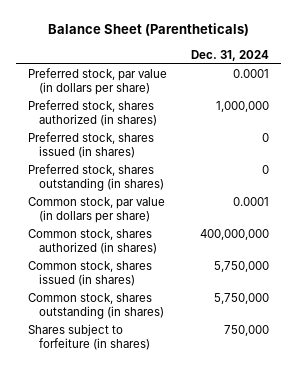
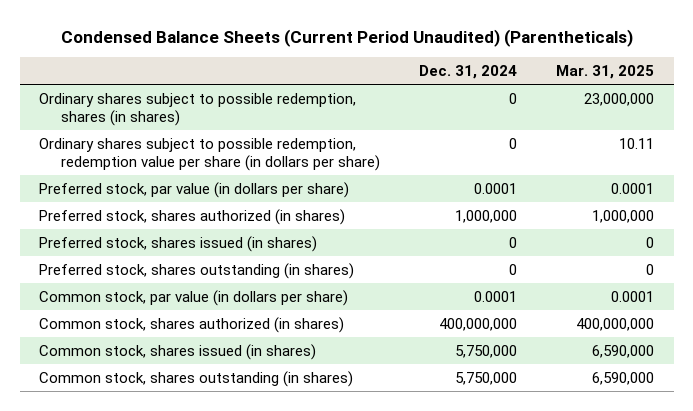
[47,23,249,37] Balance Sheet (Parentheticals) -> [60,28,633,47] Condensed Balance Sheets (Current Period Unaudited) (Parentheticals)
none -> [556,65,655,80] Mar. 31, 2025
none -> [39,92,357,127] Ordinary shares subject to possible redemption, shares (in shares)
none -> [39,137,380,172] Ordinary shares subject to possible redemption, redemption value per share (in dollars per share)
[28,324,151,351] Shares subject to forfeiture (in shares) -> none

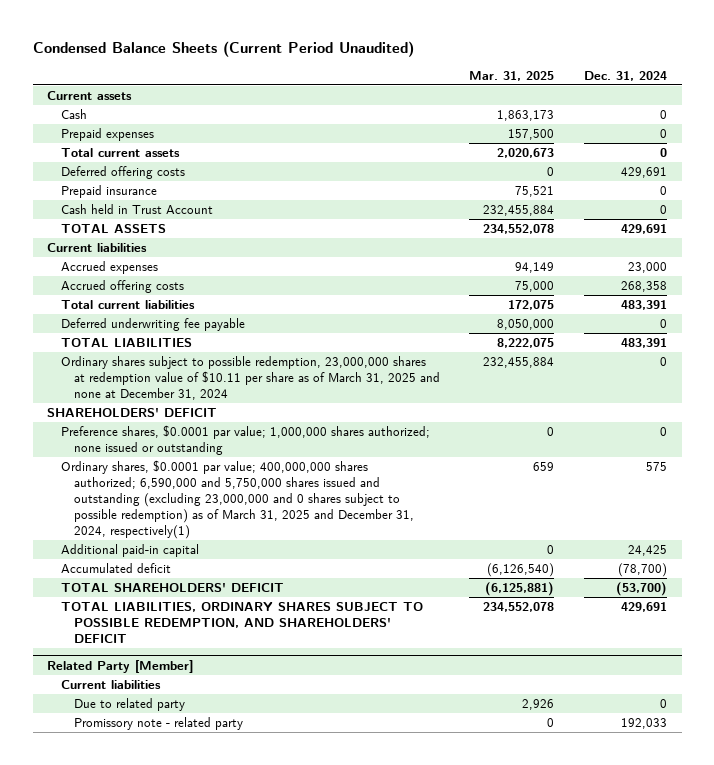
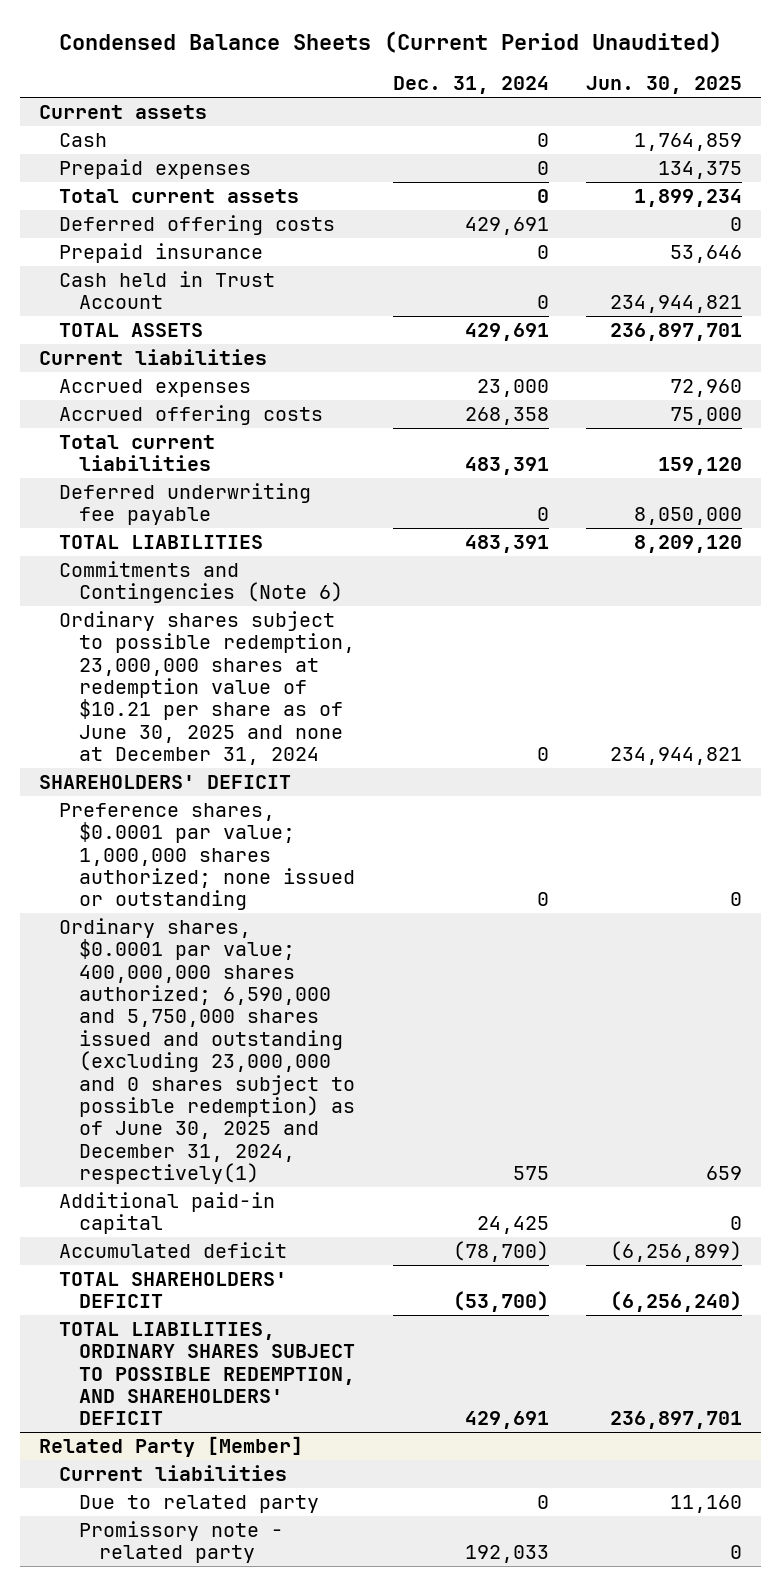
[469,70,555,81] Mar. 31, 2025 -> none
none -> [586,76,743,95] Jun. 30, 2025
none -> [59,560,344,604] Commitments and Contingencies (Note 6)
[60,356,440,401] Ordinary shares subject to possible redemption, 23,000,000 shares at redemption value of $10.11 per share as of March 31, 2025 and none at December 31, 2024 -> [59,610,356,766] Ordinary shares subject to possible redemption, 23,000,000 shares at redemption value of $10.21 per share as of June 30, 2025 and none at December 31, 2024
[60,460,414,539] Ordinary shares, $0.0001 par value; 400,000,000 shares authorized; 6,590,000 and 5,750,000 shares issued and outstanding (excluding 23,000,000 and 0 shares subject to possible redemption) as of March 31, 2025 and December 31, 2024, respectively(1) -> [59,917,356,1185] Ordinary shares, $0.0001 par value; 400,000,000 shares authorized; 6,590,000 and 5,750,000 shares issued and outstanding (excluding 23,000,000 and 0 shares subject to possible redemption) as of June 30, 2025 and December 31, 2024, respectively(1)

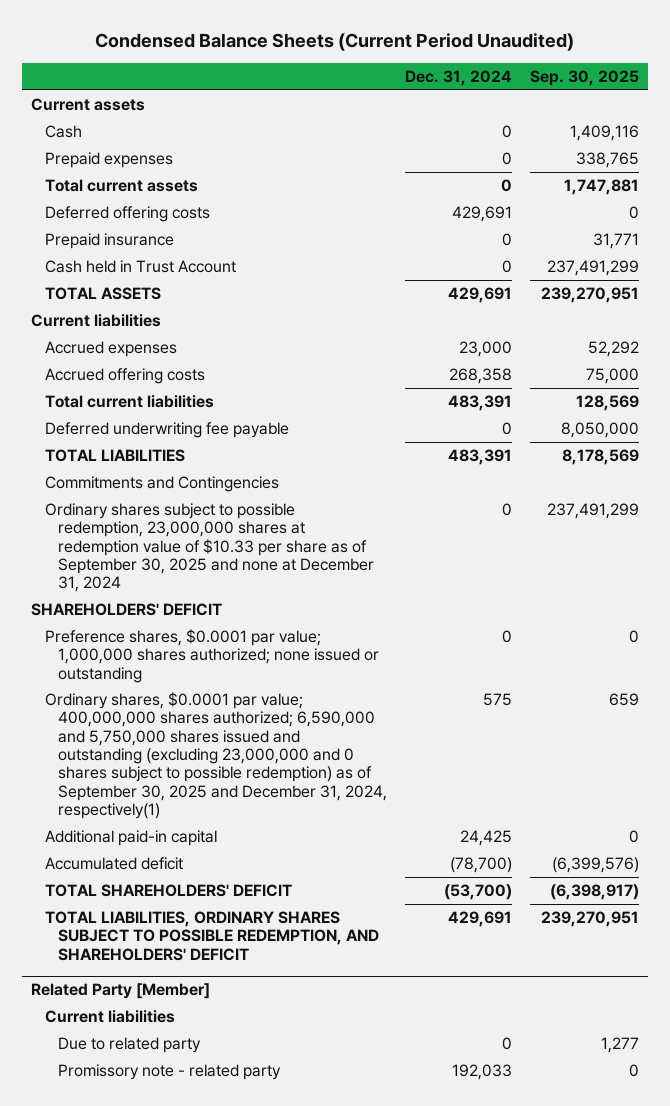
[586,76,743,95] Jun. 30, 2025 -> none
none -> [529,69,639,86] Sep. 30, 2025
[59,560,344,604] Commitments and Contingencies (Note 6) -> [44,475,279,492] Commitments and Contingencies
[59,610,356,766] Ordinary shares subject to possible redemption, 23,000,000 shares at redemption value of $10.21 per share as of June 30, 2025 and none at December 31, 2024 -> [44,502,374,593] Ordinary shares subject to possible redemption, 23,000,000 shares at redemption value of $10.33 per share as of September 30, 2025 and none at December 31, 2024
[59,917,356,1185] Ordinary shares, $0.0001 par value; 400,000,000 shares authorized; 6,590,000 and 5,750,000 shares issued and outstanding (excluding 23,000,000 and 0 shares subject to possible redemption) as of June 30, 2025 and December 31, 2024, respectively(1) -> [44,691,387,820] Ordinary shares, $0.0001 par value; 400,000,000 shares authorized; 6,590,000 and 5,750,000 shares issued and outstanding (excluding 23,000,000 and 0 shares subject to possible redemption) as of September 30, 2025 and December 31, 2024, respectively(1)

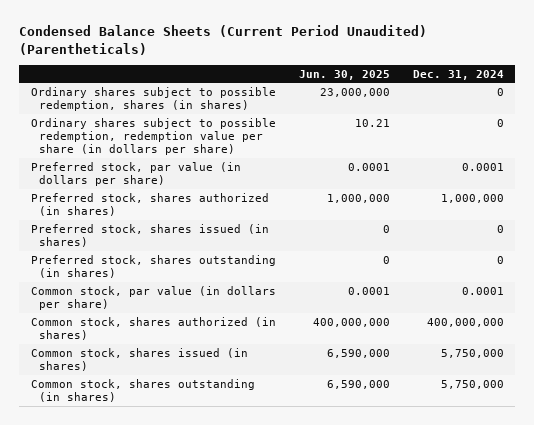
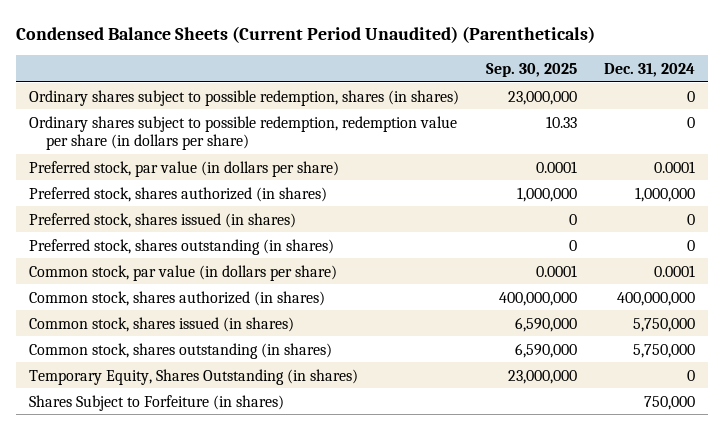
[298,69,390,80] Jun. 30, 2025 -> none
none -> [486,62,578,77] Sep. 30, 2025
none -> [29,368,359,385] Temporary Equity, Shares Outstanding (in shares)
none -> [29,394,285,411] Shares Subject to Forfeiture (in shares)

